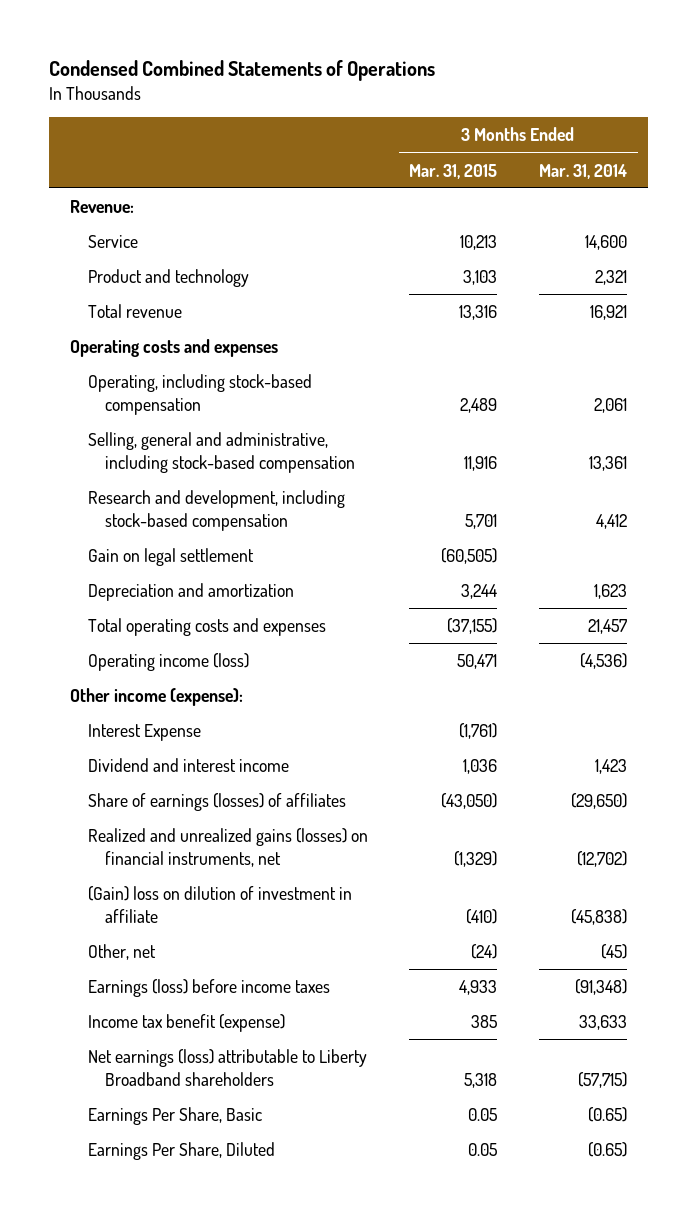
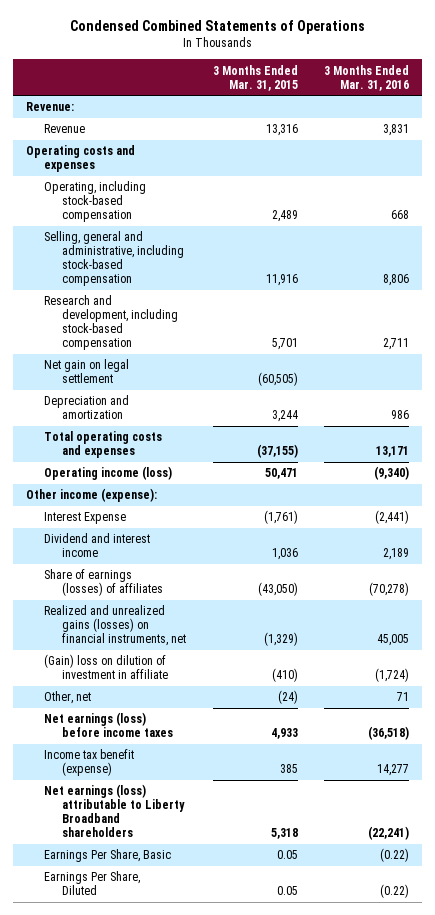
[539,163,628,179] Mar. 31, 2014 -> none
none -> [324,64,410,91] 3 Months Ended Mar. 31, 2016
[87,235,138,249] Service -> none
[87,269,249,288] Product and technology -> none
[87,304,182,319] Total revenue -> [43,124,85,134] Revenue
[87,548,254,567] Gain on legal settlement -> [43,359,129,384] Net gain on legal settlement
[87,979,330,998] Earnings (loss) before income taxes -> [43,712,174,738] Net earnings (loss) before income taxes

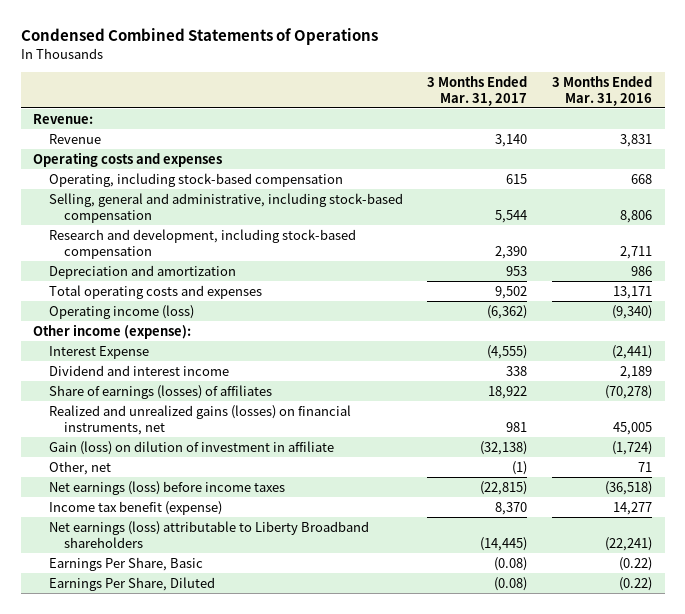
[212,64,298,91] 3 Months Ended Mar. 31, 2015 -> none
none -> [427,75,528,106] 3 Months Ended Mar. 31, 2017
[43,359,129,384] Net gain on legal settlement -> none
[43,654,169,680] (Gain) loss on dilution of investment in affiliate -> [48,440,334,455] Gain (loss) on dilution of investment in affiliate

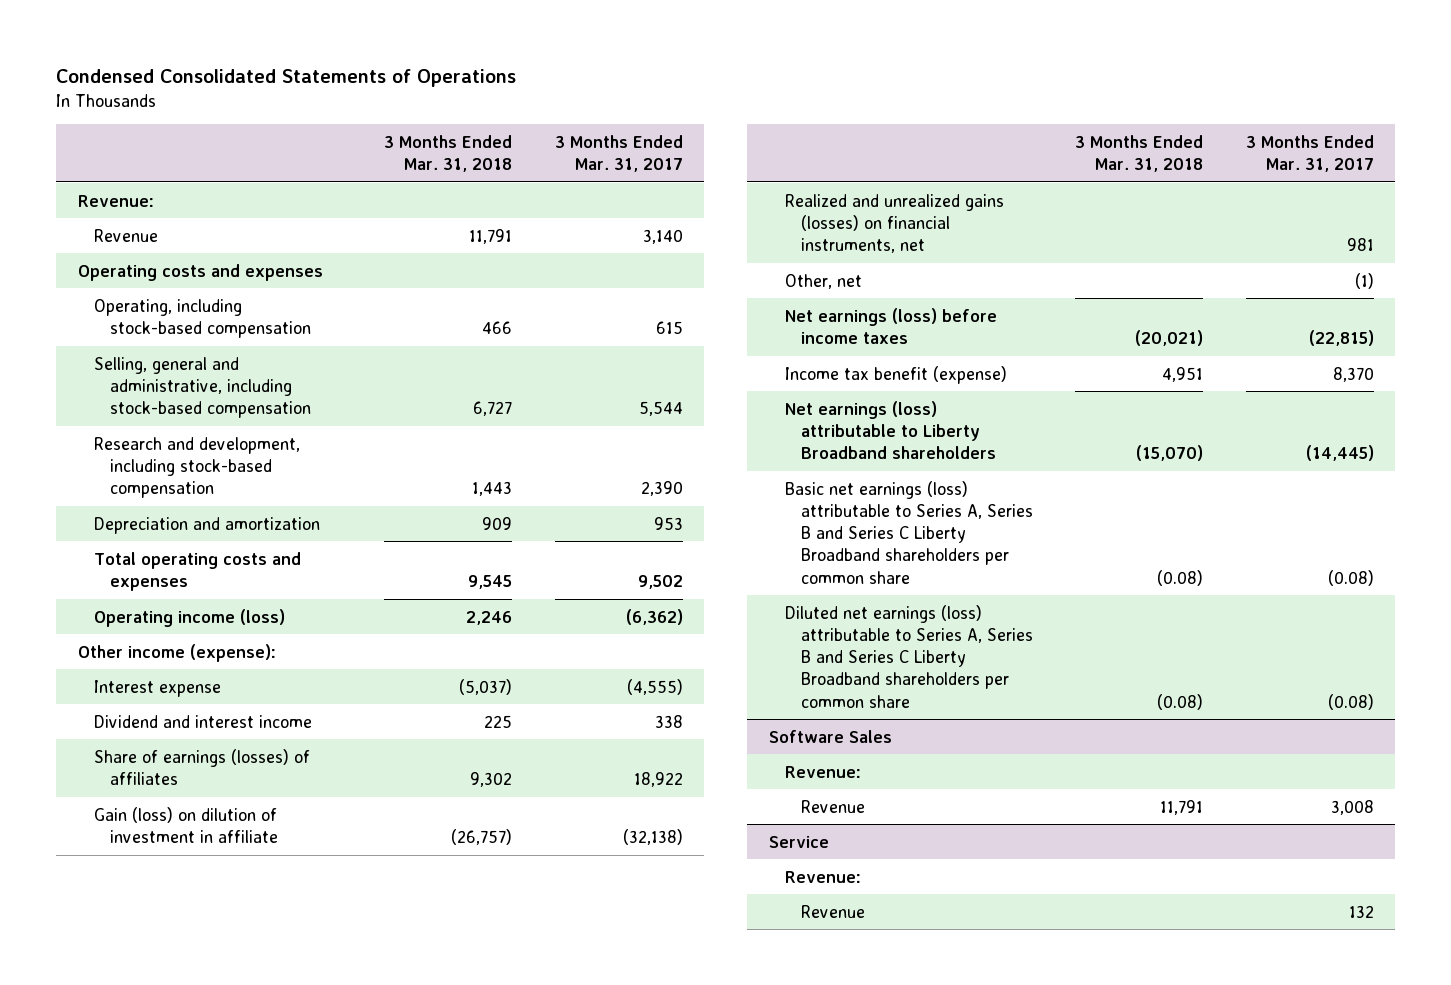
[20,28,378,46] Condensed Combined Statements of Operations -> [56,69,517,88] Condensed Consolidated Statements of Operations
[552,75,653,106] 3 Months Ended Mar. 31, 2016 -> none
none -> [384,134,513,172] 3 Months Ended Mar. 31, 2018
[48,345,149,359] Interest Expense -> [93,679,221,697] Interest expense
[48,404,351,435] Realized and unrealized gains (losses) on financial instruments, net -> [784,193,1004,254] Realized and unrealized gains (losses) on financial instruments, net
[48,556,203,571] Earnings Per Share, Basic -> [784,480,1033,584] Basic net earnings (loss) attributable to Series A, Series B and Series C Liberty Broadband shareholders per common share
[48,576,215,591] Earnings Per Share, Diluted -> [784,604,1033,708] Diluted net earnings (loss) attributable to Series A, Series B and Series C Liberty Broadband shareholders per common share
none -> [768,729,892,743] Software Sales
none -> [784,765,861,778] Revenue:
none -> [800,799,865,813] Revenue
none -> [768,835,829,848] Service
none -> [784,870,861,883] Revenue:
none -> [800,904,865,918] Revenue

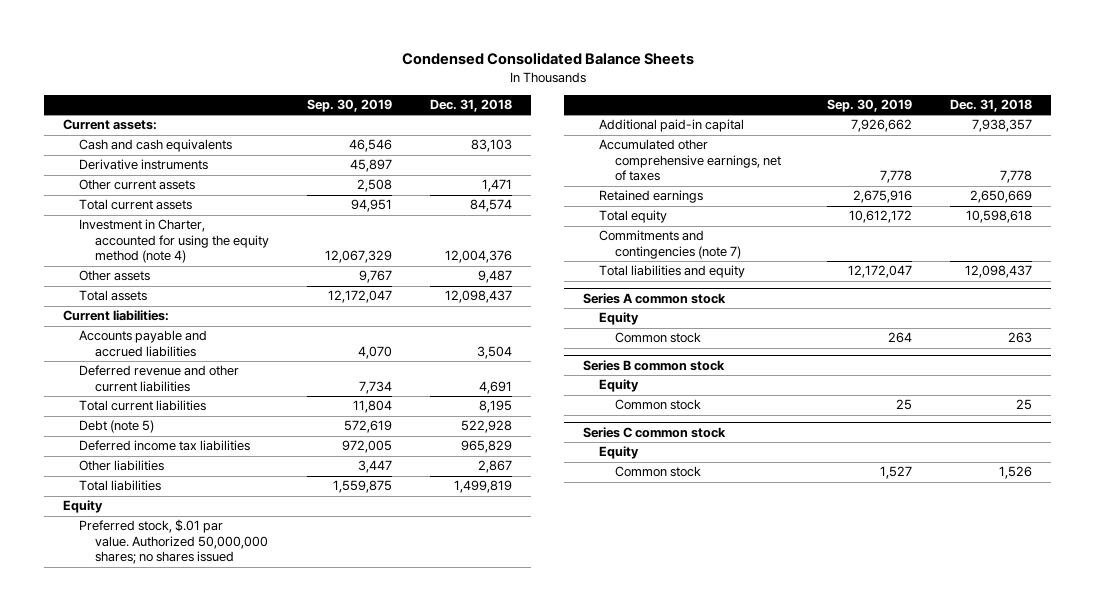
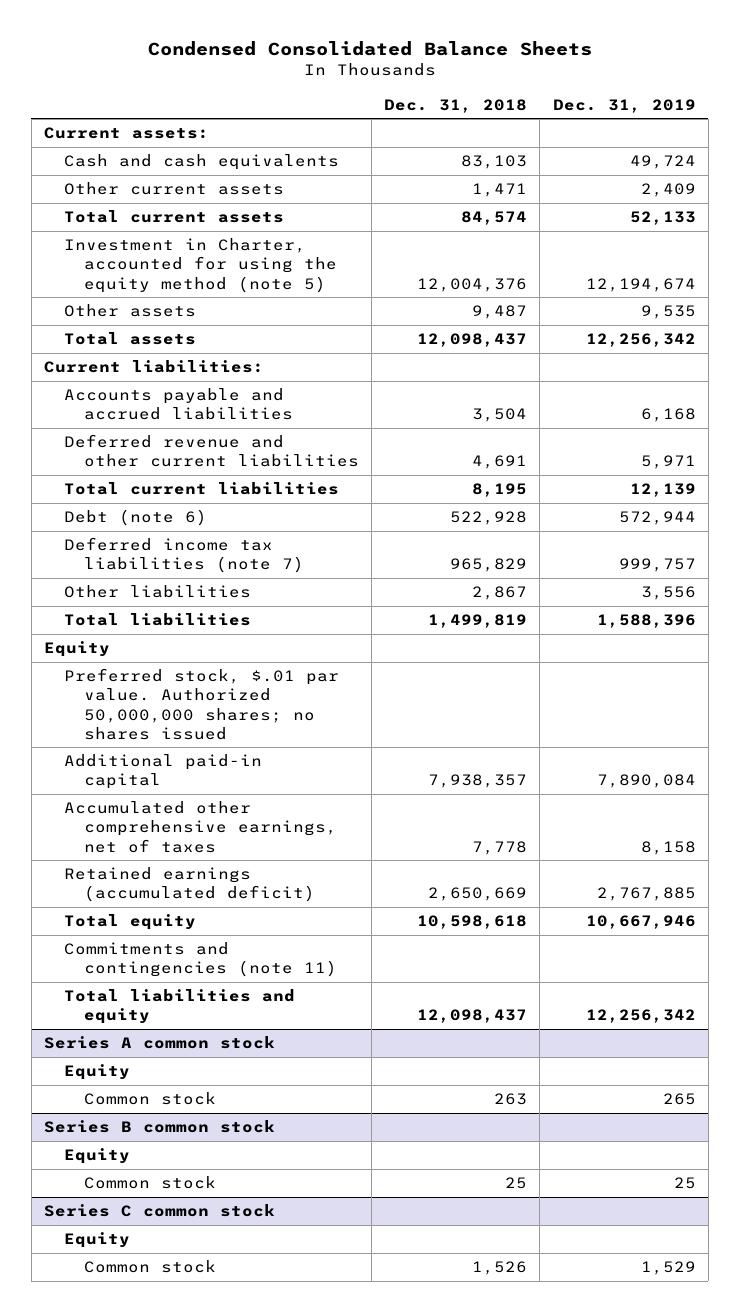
[307,98,393,112] Sep. 30, 2019 -> none
none -> [552,98,696,113] Dec. 31, 2019
[78,159,208,171] Derivative instruments -> none
[78,219,269,264] Investment in Charter, accounted for using the equity method (note 4) -> [64,238,337,293] Investment in Charter, accounted for using the equity method (note 5)
[78,420,154,434] Debt (note 5) -> [64,509,208,527] Debt (note 6)
[78,440,250,452] Deferred income tax liabilities -> [64,537,304,574] Deferred income tax liabilities (note 7)
[598,190,703,204] Retained earnings -> [64,867,315,903] Retained earnings (accumulated deficit)
[598,230,741,259] Commitments and contingencies (note 7) -> [64,942,337,978] Commitments and contingencies (note 11)

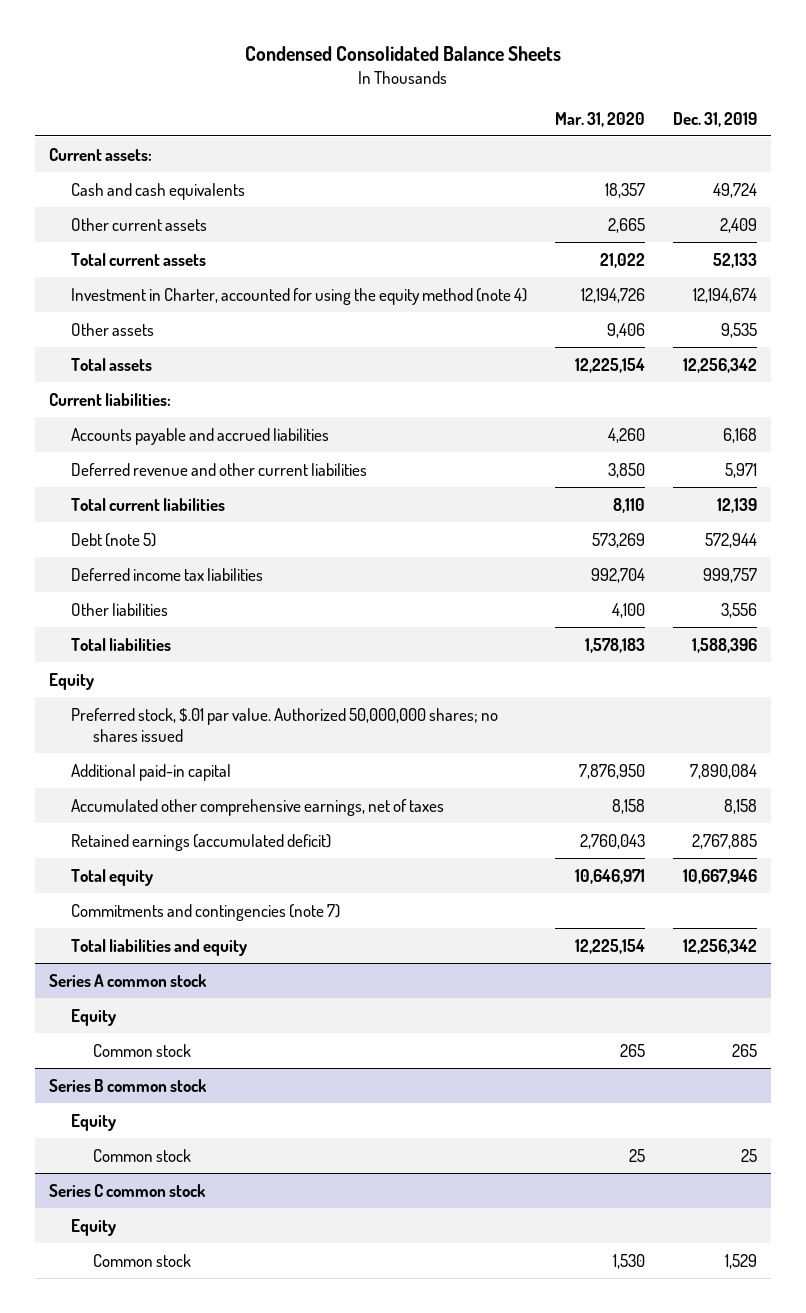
[384,98,528,113] Dec. 31, 2018 -> none
none -> [554,111,645,127] Mar. 31, 2020
[64,238,337,293] Investment in Charter, accounted for using the equity method (note 5) -> [70,287,527,305] Investment in Charter, accounted for using the equity method (note 4)
[64,509,208,527] Debt (note 6) -> [70,532,156,547] Debt (note 5)
[64,537,304,574] Deferred income tax liabilities (note 7) -> [70,567,263,581] Deferred income tax liabilities
[64,942,337,978] Commitments and contingencies (note 11) -> [70,903,340,921] Commitments and contingencies (note 7)

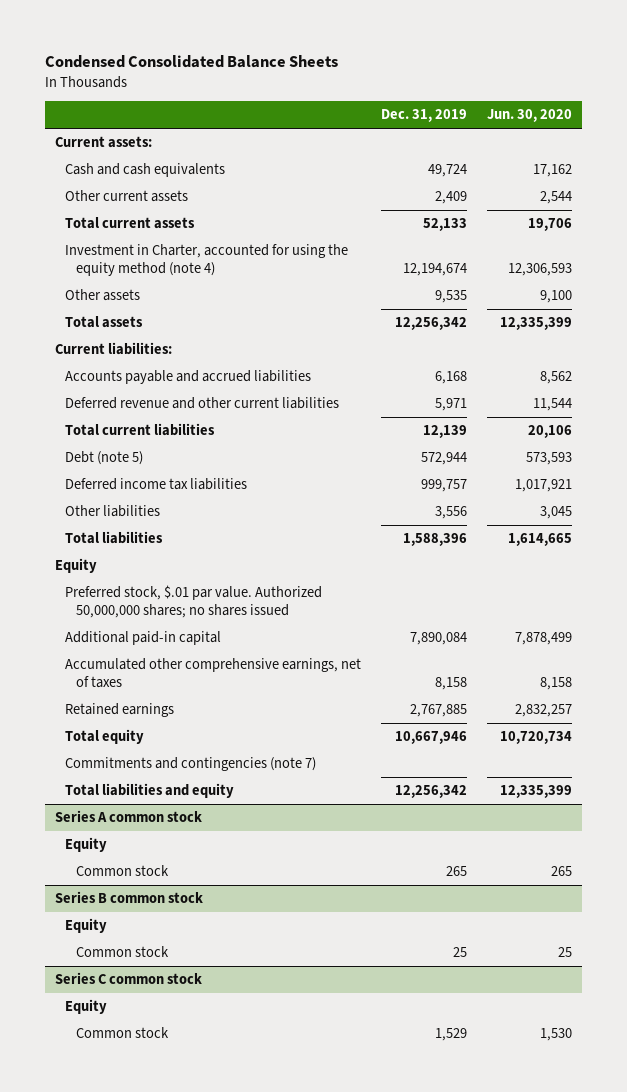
[554,111,645,127] Mar. 31, 2020 -> none
none -> [486,109,572,123] Jun. 30, 2020
[70,833,331,851] Retained earnings (accumulated deficit) -> [65,703,175,718] Retained earnings

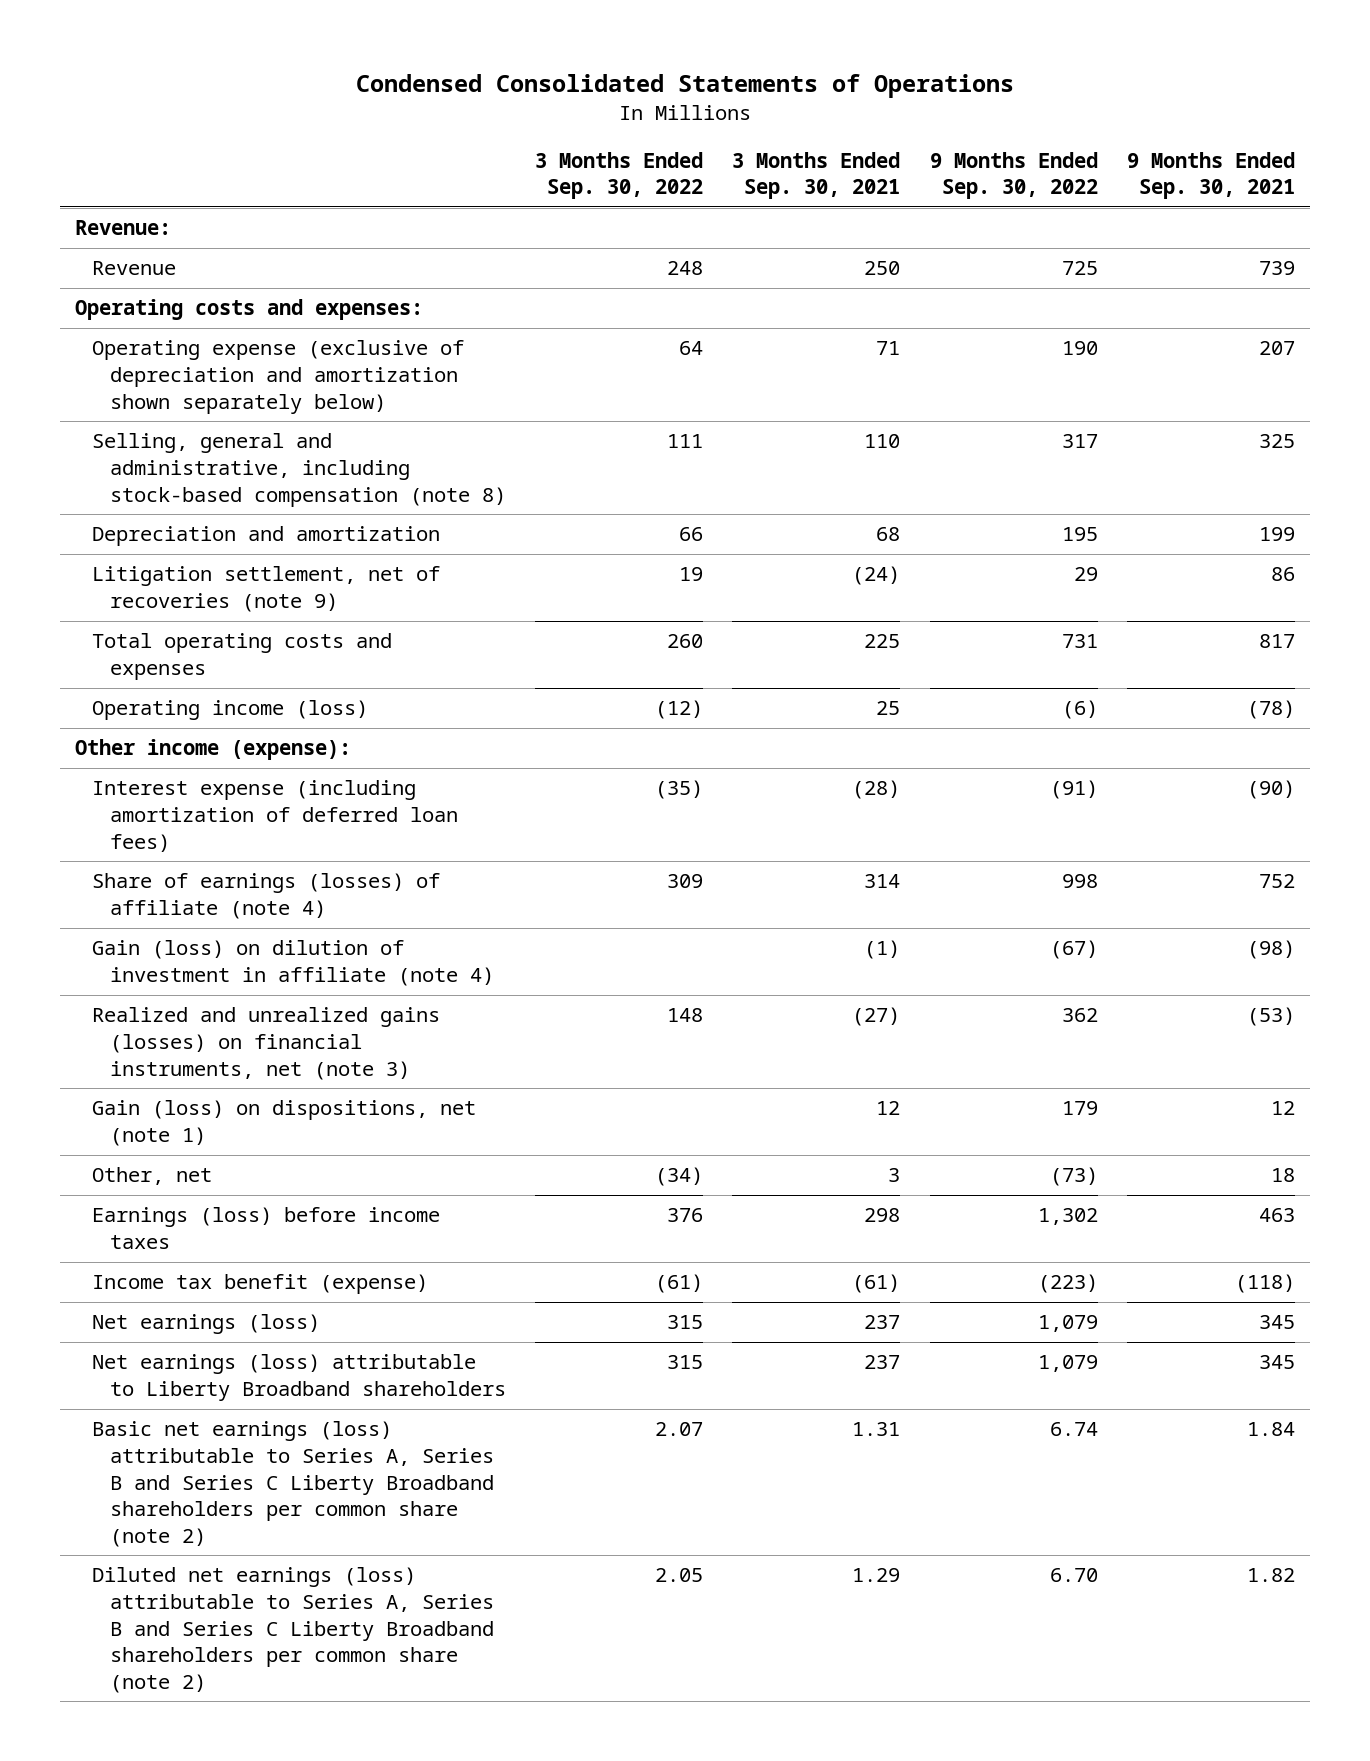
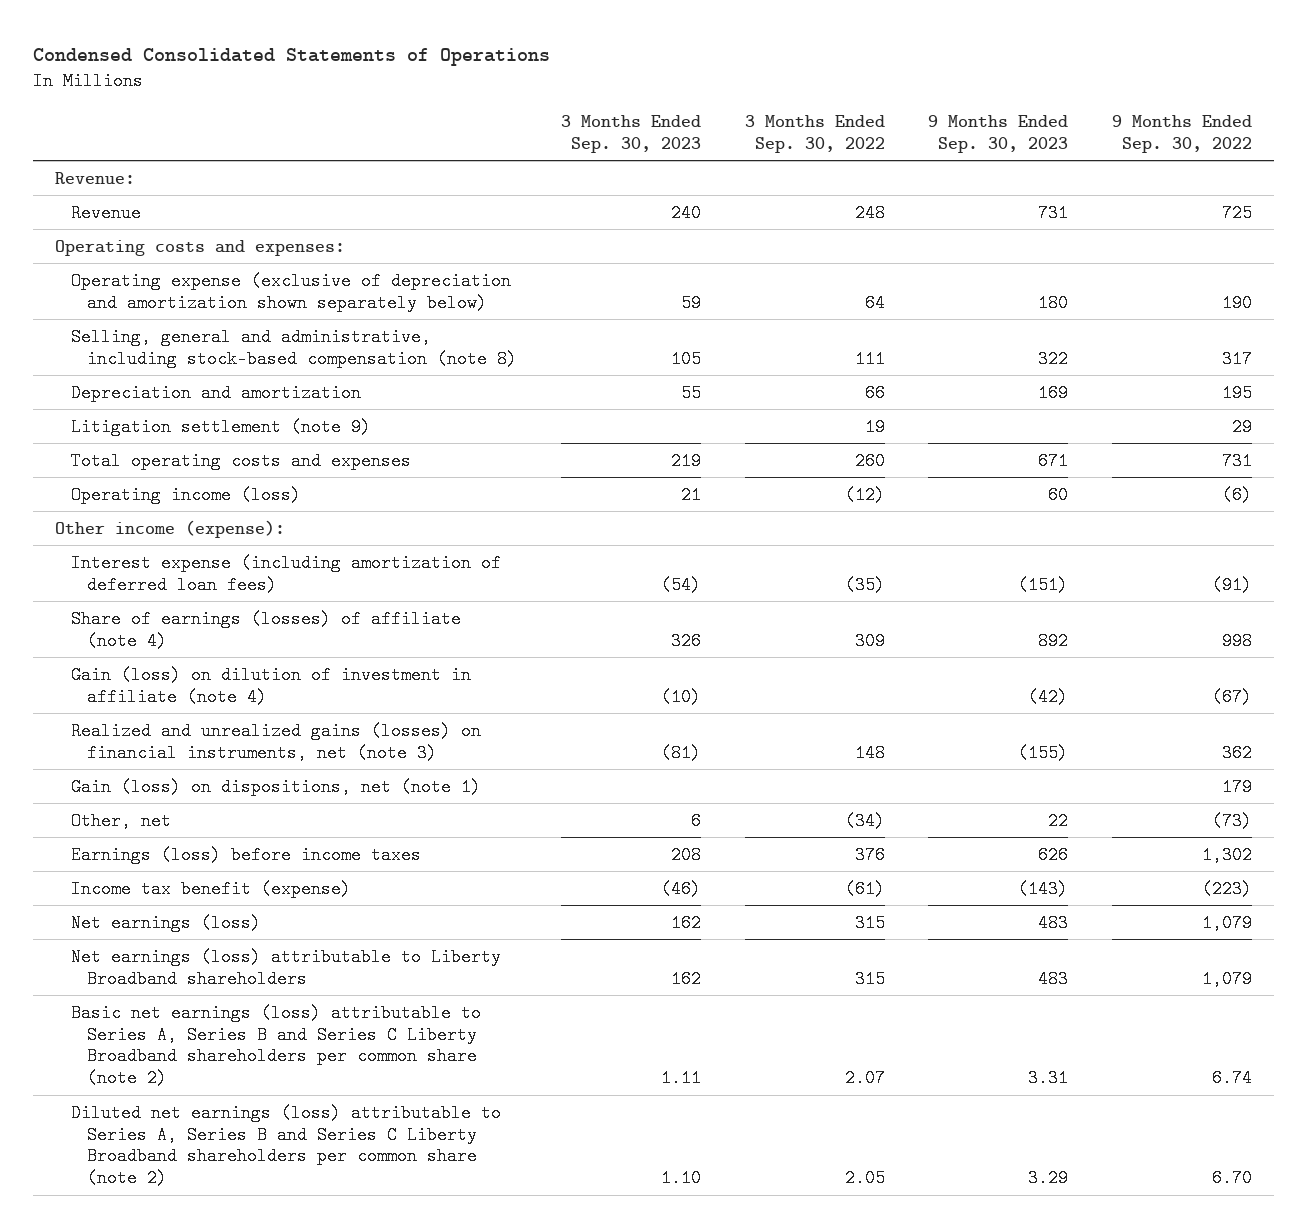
[732,151,901,200] 3 Months Ended Sep. 30, 2021 -> none
[1126,151,1295,200] 9 Months Ended Sep. 30, 2021 -> none
none -> [560,114,701,153] 3 Months Ended Sep. 30, 2023
none -> [928,114,1069,153] 9 Months Ended Sep. 30, 2023
[92,566,441,612] Litigation settlement, net of recoveries (note 9) -> [70,417,371,436] Litigation settlement (note 9)

